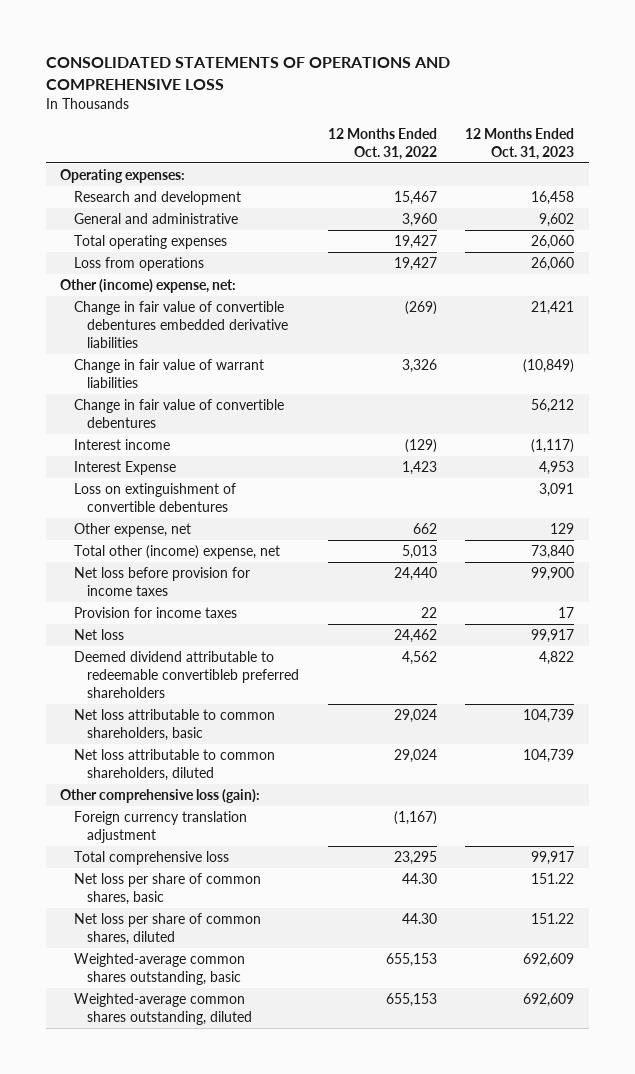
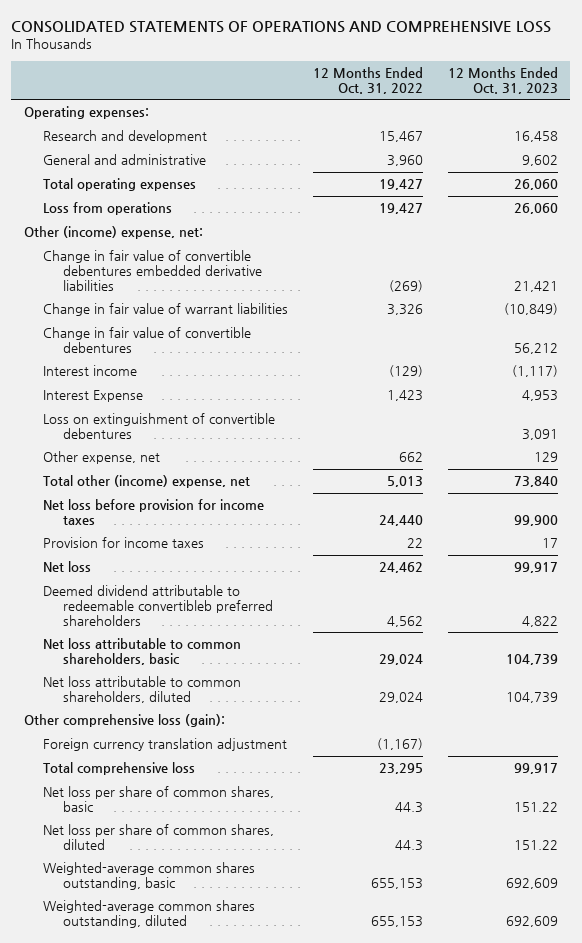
[401,873,437,885] 44.30 -> [395,802,424,814] 44.3
[401,913,437,925] 44.30 -> [395,840,424,852] 44.3

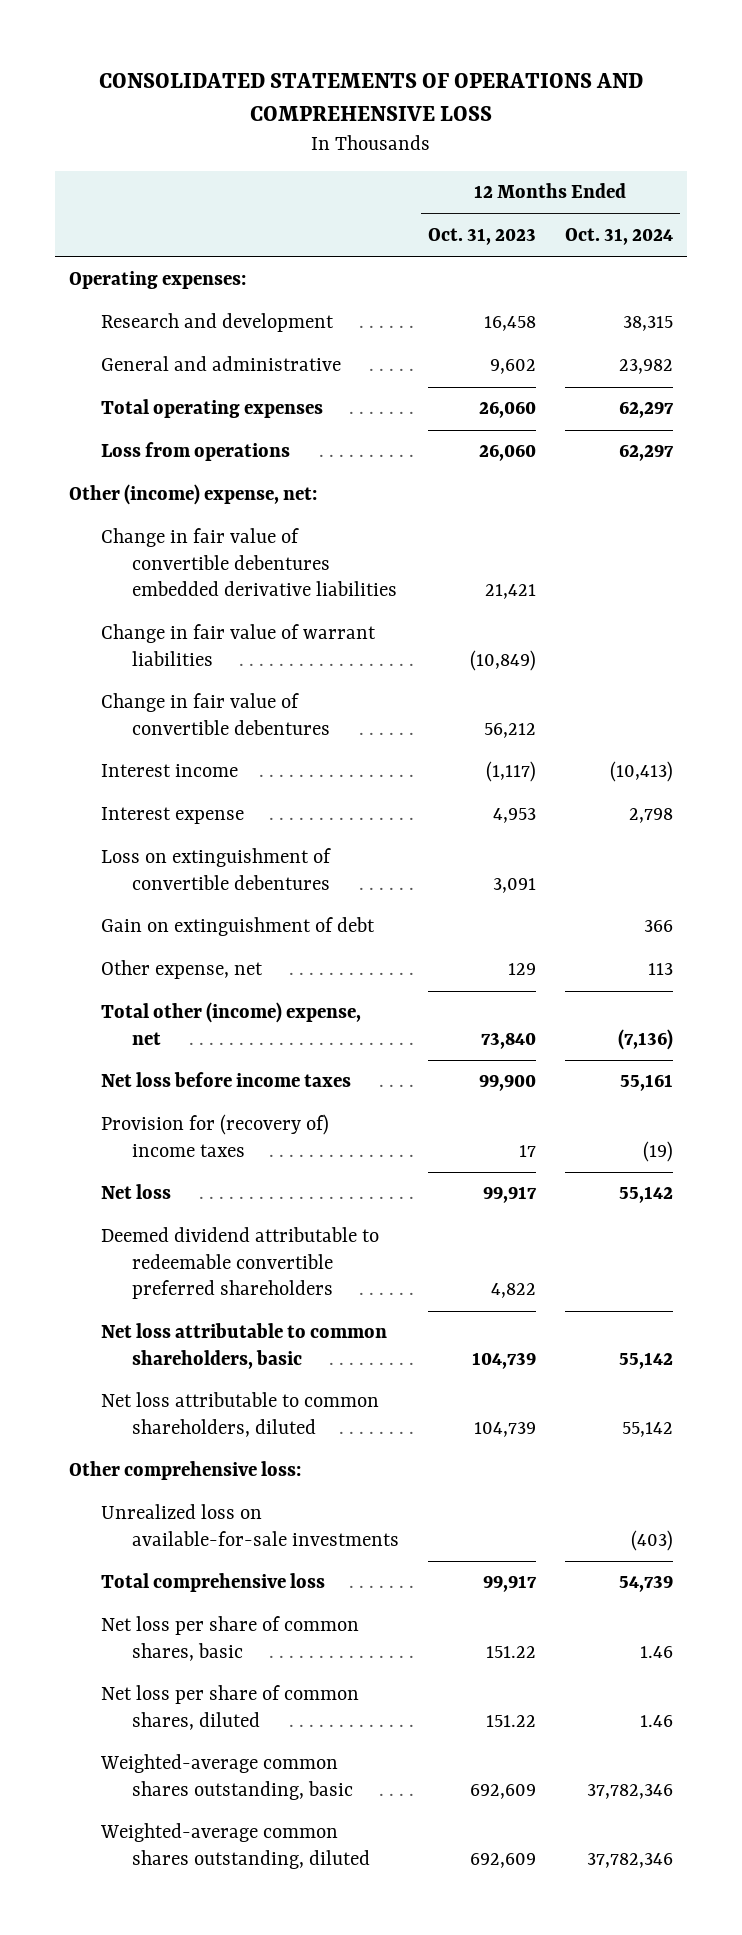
[313,66,424,94] 12 Months Ended Oct. 31, 2022 -> none
none -> [564,228,673,246] Oct. 31, 2024
[43,390,144,403] Interest Expense -> [100,807,244,825] Interest expense
none -> [100,917,375,937] Gain on extinguishment of debt
[43,499,265,526] Net loss before provision for income taxes -> [100,1072,351,1088] Net loss before income taxes
[43,537,205,549] Provision for income taxes -> [100,1114,329,1157] Provision for (recovery of) income taxes
[43,585,273,626] Deemed dividend attributable to redeemable convertibleb preferred shareholders -> [100,1227,379,1300] Deemed dividend attributable to redeemable convertible preferred shareholders
[43,738,288,752] Foreign currency translation adjustment -> none
[23,714,225,728] Other comprehensive loss (gain): -> [69,1461,302,1481] Other comprehensive loss:
none -> [100,1504,400,1546] Unrealized loss on available-for-sale investments

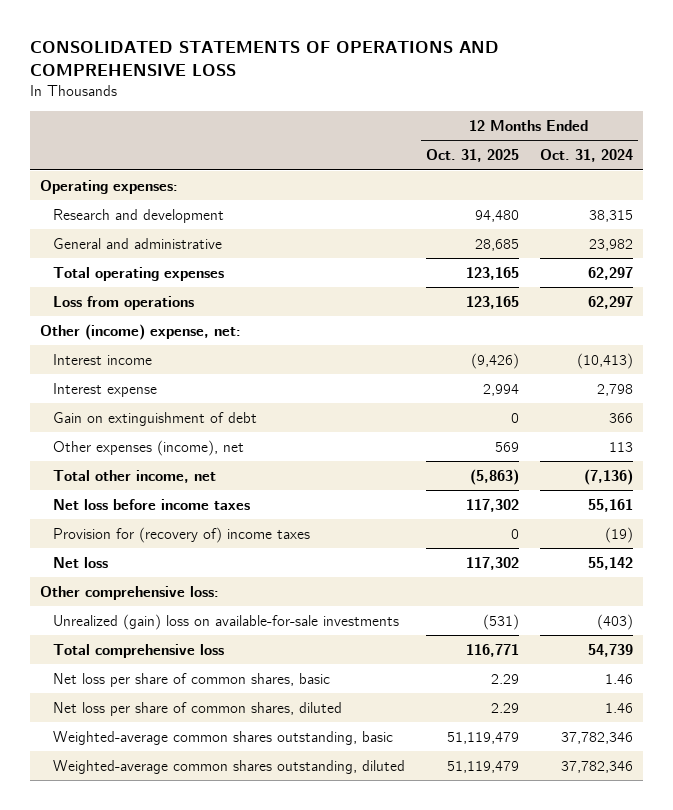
[428,228,537,246] Oct. 31, 2023 -> none
none -> [425,149,519,163] Oct. 31, 2025
[100,528,398,597] Change in fair value of convertible debentures embedded derivative liabilities -> none
[100,624,376,666] Change in fair value of warrant liabilities -> none
[100,693,331,735] Change in fair value of convertible debentures -> none
[100,848,331,890] Loss on extinguishment of convertible debentures -> none
[100,960,263,980] Other expense, net -> [53,439,245,456] Other expenses (income), net
[100,1002,361,1045] Total other (income) expense, net -> [53,469,217,483] Total other income, net
[100,1227,379,1300] Deemed dividend attributable to redeemable convertible preferred shareholders -> none
[100,1323,387,1369] Net loss attributable to common shareholders, basic -> none
[100,1392,379,1437] Net loss attributable to common shareholders, diluted -> none
[100,1504,400,1546] Unrealized loss on available-for-sale investments -> [53,613,400,630] Unrealized (gain) loss on available-for-sale investments

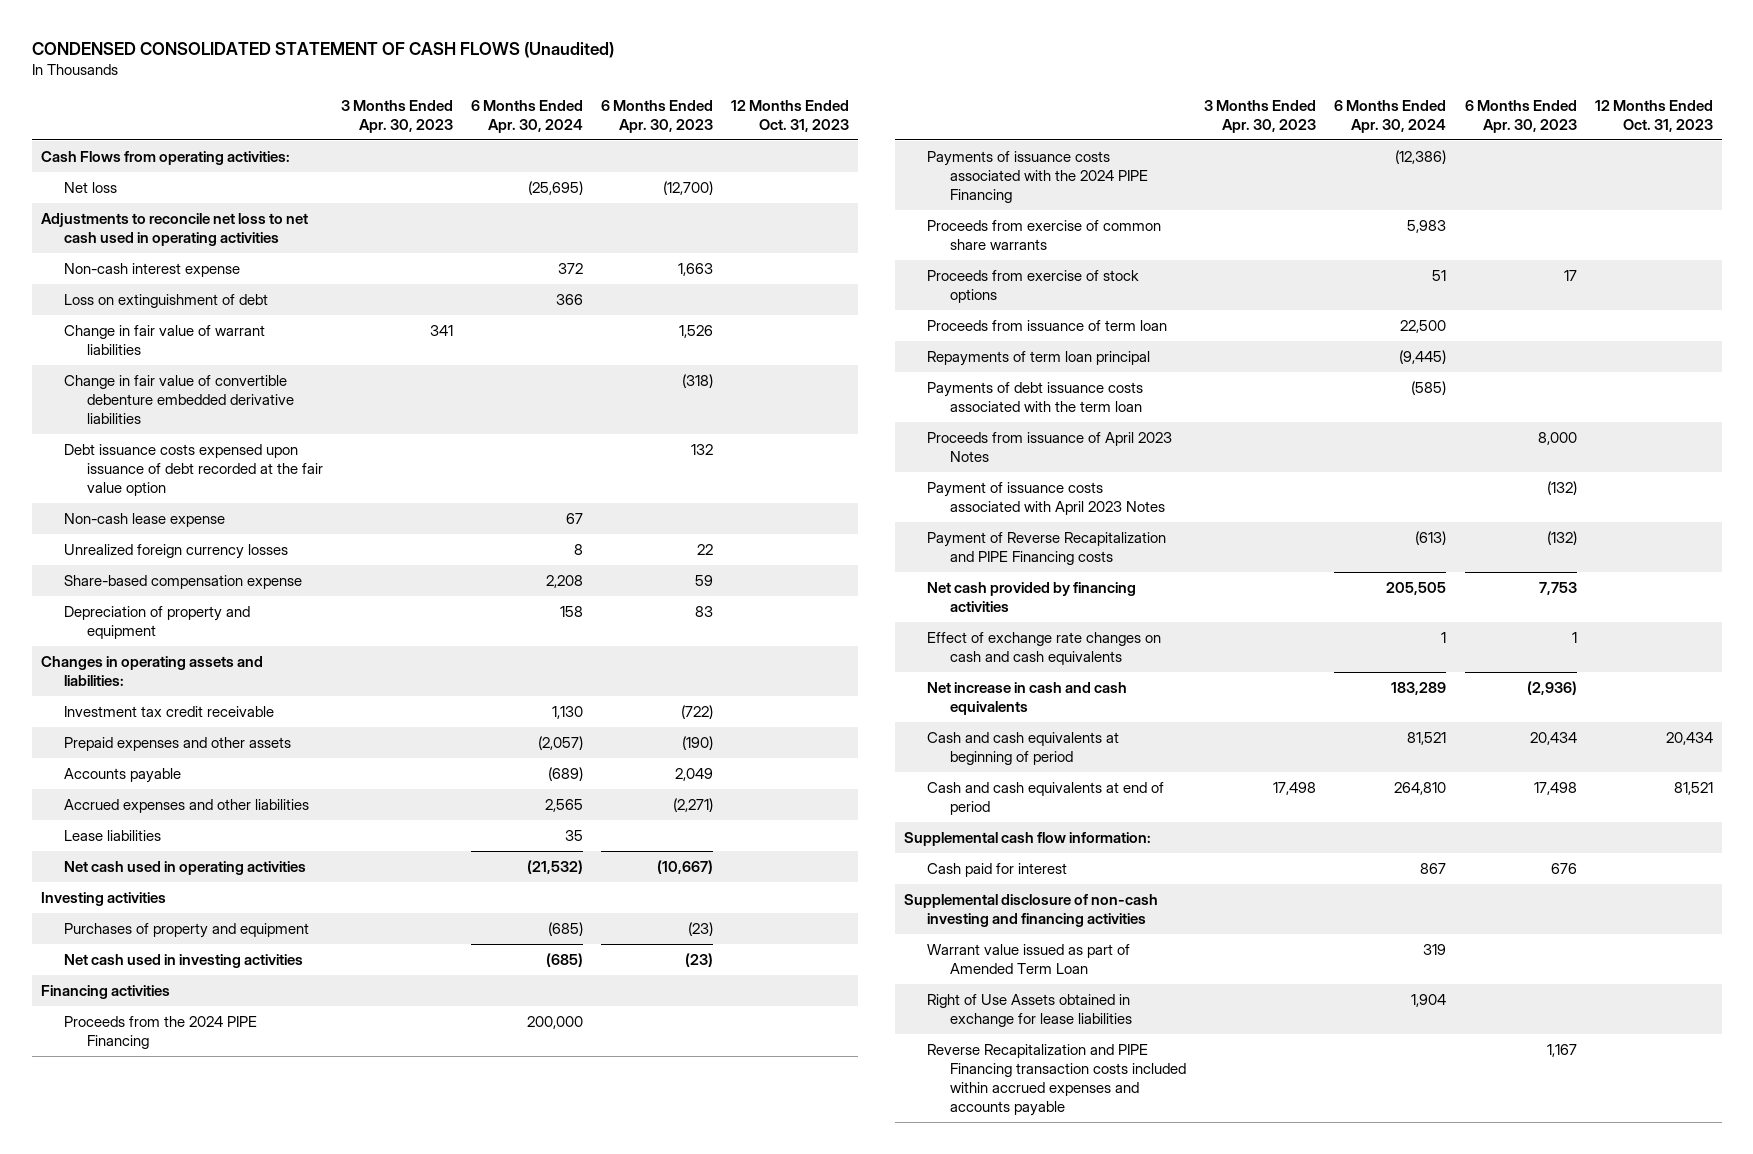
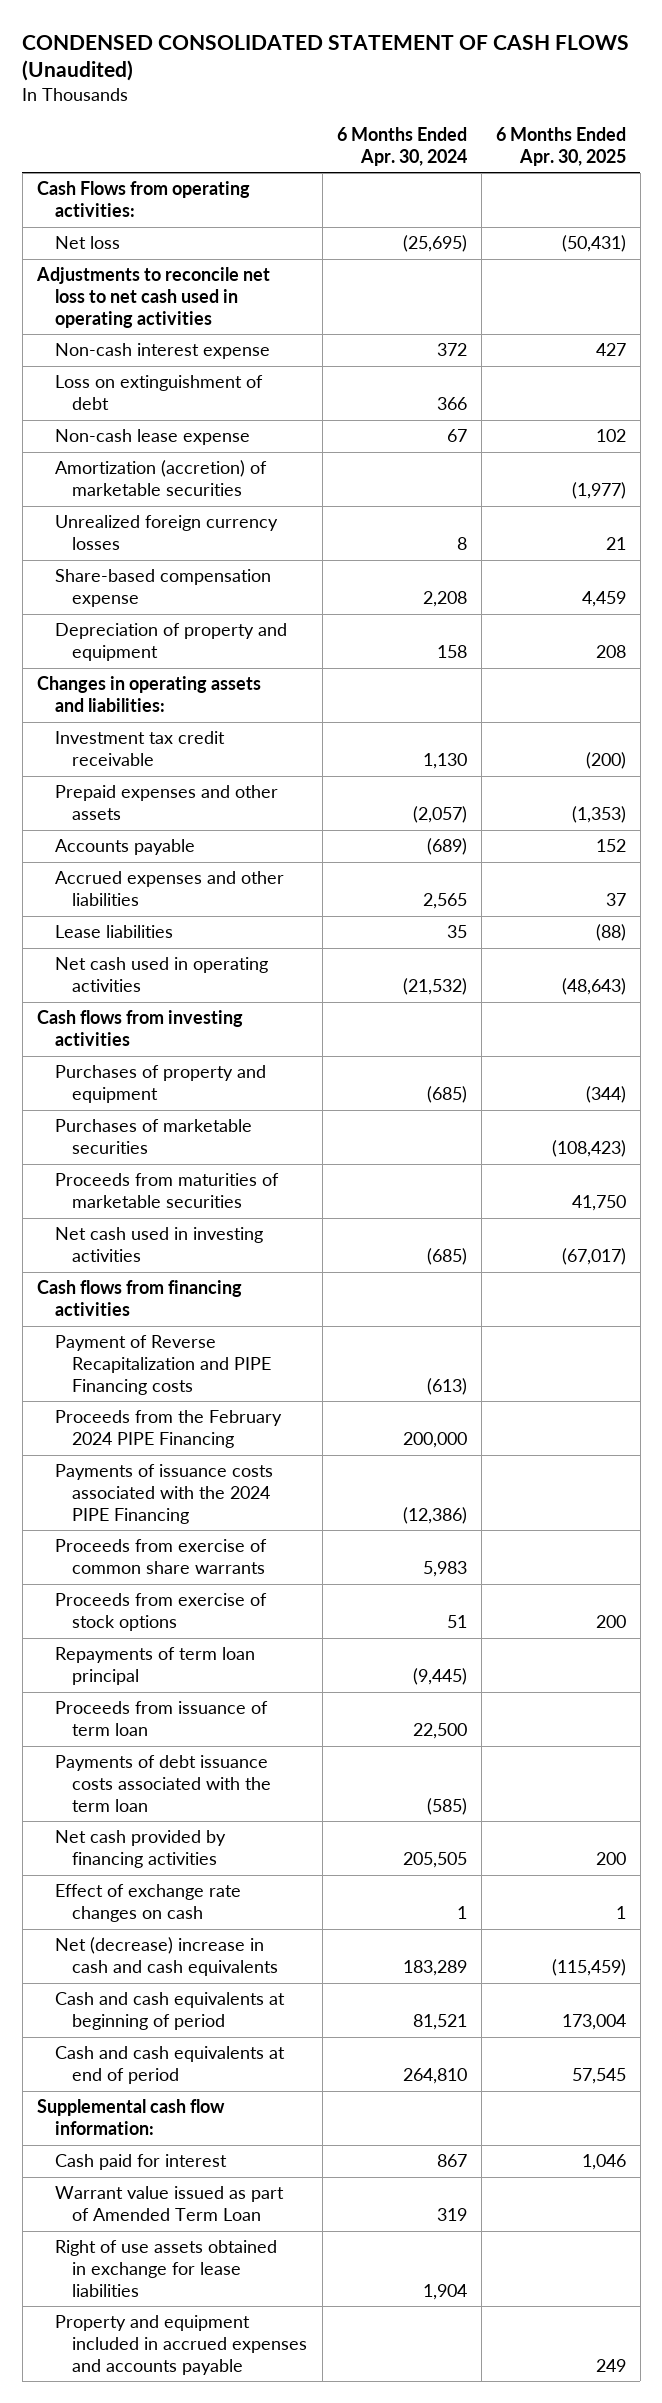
[340,99,453,133] 3 Months Ended Apr. 30, 2023 -> none
[600,99,713,133] 6 Months Ended Apr. 30, 2023 -> none
[730,99,849,132] 12 Months Ended Oct. 31, 2023 -> none
none -> [495,126,626,166] 6 Months Ended Apr. 30, 2025
[63,324,265,356] Change in fair value of warrant liabilities -> none
[63,374,294,425] Change in fair value of convertible debenture embedded derivative liabilities -> none
[63,443,323,497] Debt issuance costs expensed upon issuance of debt recorded at the fair value option -> none
none -> [54,460,267,497] Amortization (accretion) of marketable securities
[40,891,166,906] Investing activities -> [36,1010,243,1047] Cash flows from investing activities
none -> [54,1119,252,1155] Purchases of marketable securities
none -> [54,1173,279,1209] Proceeds from maturities of marketable securities
[40,984,170,999] Financing activities -> [36,1280,242,1317] Cash flows from financing activities
[927,531,1167,566] Payment of Reverse Recapitalization and PIPE Financing costs -> [54,1335,272,1395] Payment of Reverse Recapitalization and PIPE Financing costs
[63,1015,257,1050] Proceeds from the 2024 PIPE Financing -> [54,1410,282,1449] Proceeds from the February 2024 PIPE Financing
[927,319,1168,331] Proceeds from issuance of term loan -> [54,1701,268,1737] Proceeds from issuance of term loan
[927,431,1173,463] Proceeds from issuance of April 2023 Notes -> none
[927,481,1166,516] Payment of issuance costs associated with April 2023 Notes -> none
[927,631,1162,666] Effect of exchange rate changes on cash and cash equivalents -> [54,1884,241,1923] Effect of exchange rate changes on cash
[927,681,1128,716] Net increase in cash and cash equivalents -> [54,1937,279,1977] Net (decrease) increase in cash and cash equivalents
[904,893,1159,928] Supplemental disclosure of non-cash investing and financing activities -> none
[927,1043,1187,1117] Reverse Recapitalization and PIPE Financing transaction costs included within accrued expenses and accounts payable -> none
[927,993,1133,1028] Right of Use Assets obtained in exchange for lease liabilities -> [54,2240,277,2297] Right of use assets obtained in exchange for lease liabilities
none -> [54,2315,308,2375] Property and equipment included in accrued expenses and accounts payable

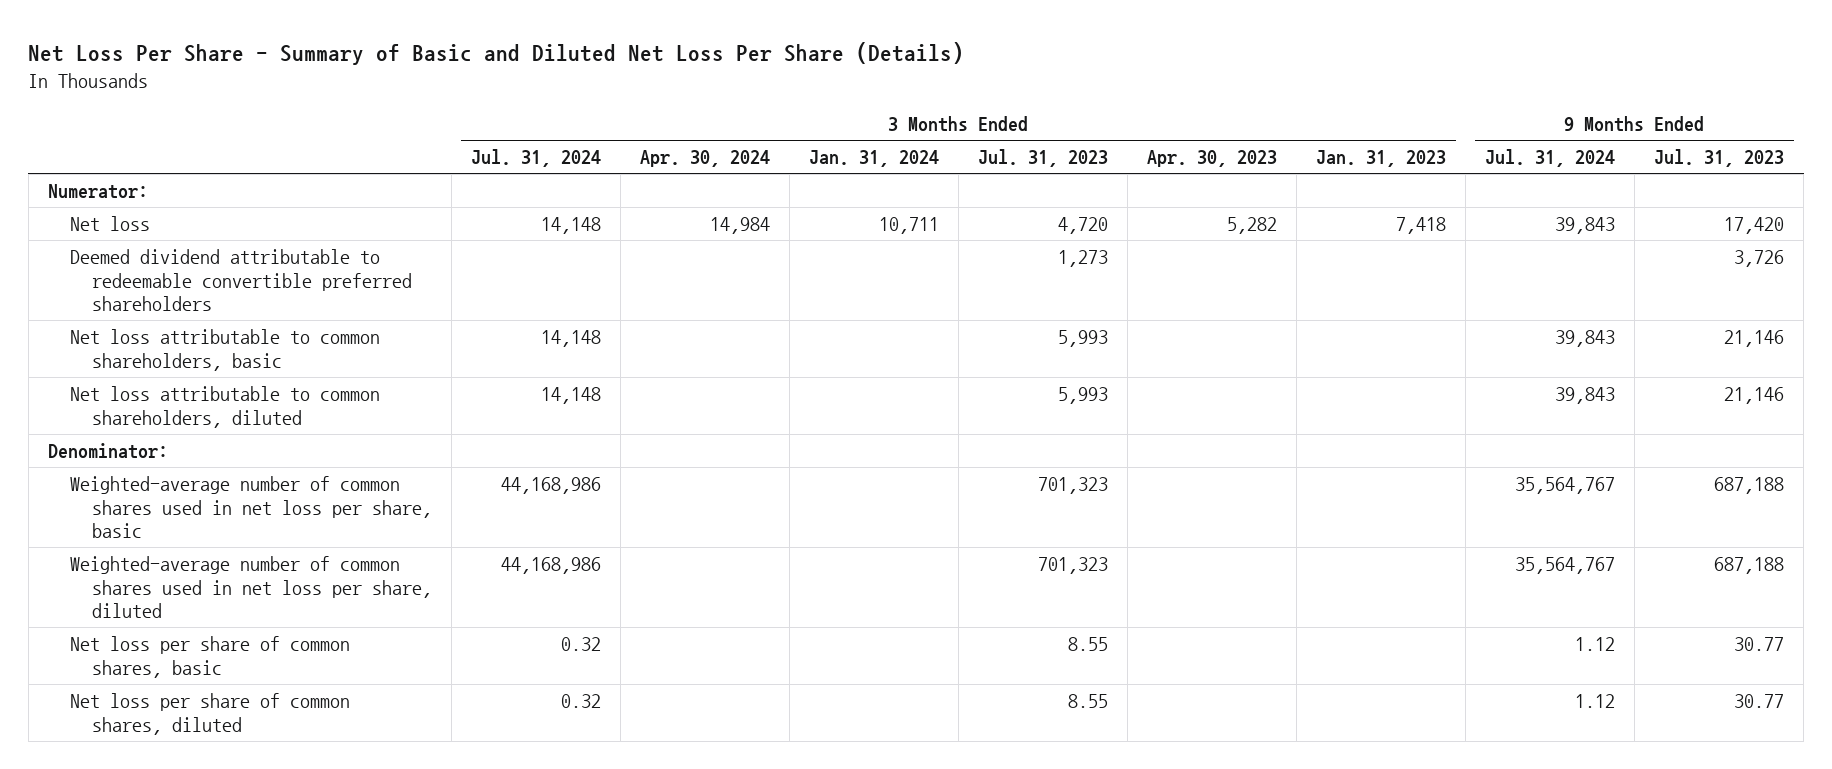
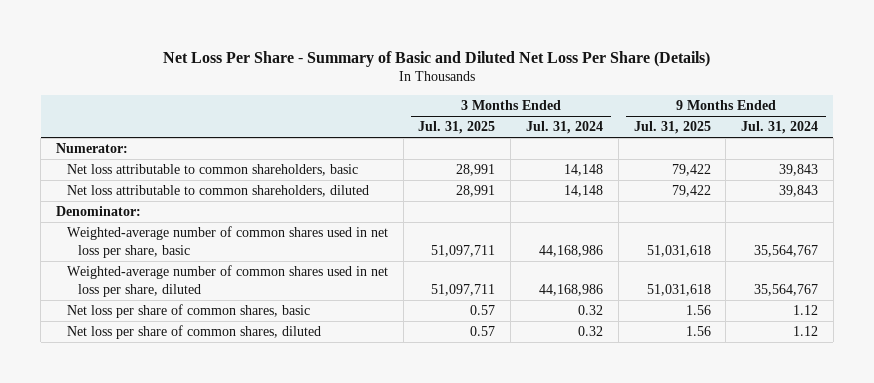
[639,150,770,168] Apr. 30, 2024 -> none
[808,150,939,168] Jan. 31, 2024 -> none
[977,149,1108,168] Jul. 31, 2023 -> none
[1146,150,1277,168] Apr. 30, 2023 -> none
[1315,150,1446,168] Jan. 31, 2023 -> none
[1654,149,1785,168] Jul. 31, 2023 -> none
none -> [418,121,496,135] Jul. 31, 2025
none -> [633,121,711,135] Jul. 31, 2025
[69,216,150,232] Net loss -> none
[69,249,412,312] Deemed dividend attributable to redeemable convertible preferred shareholders -> none

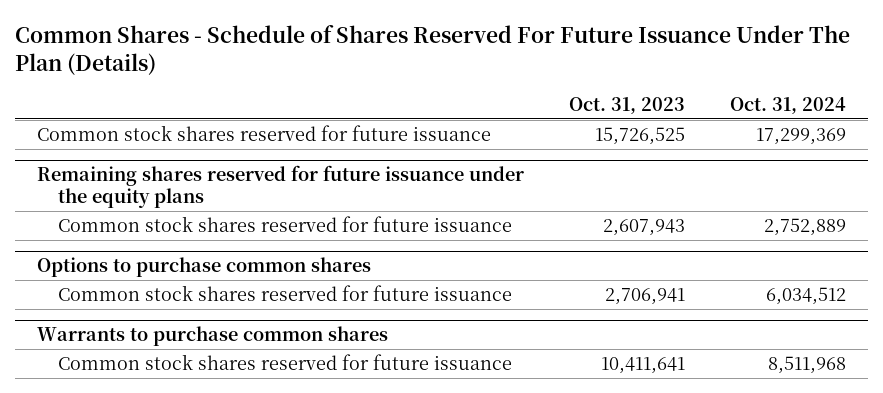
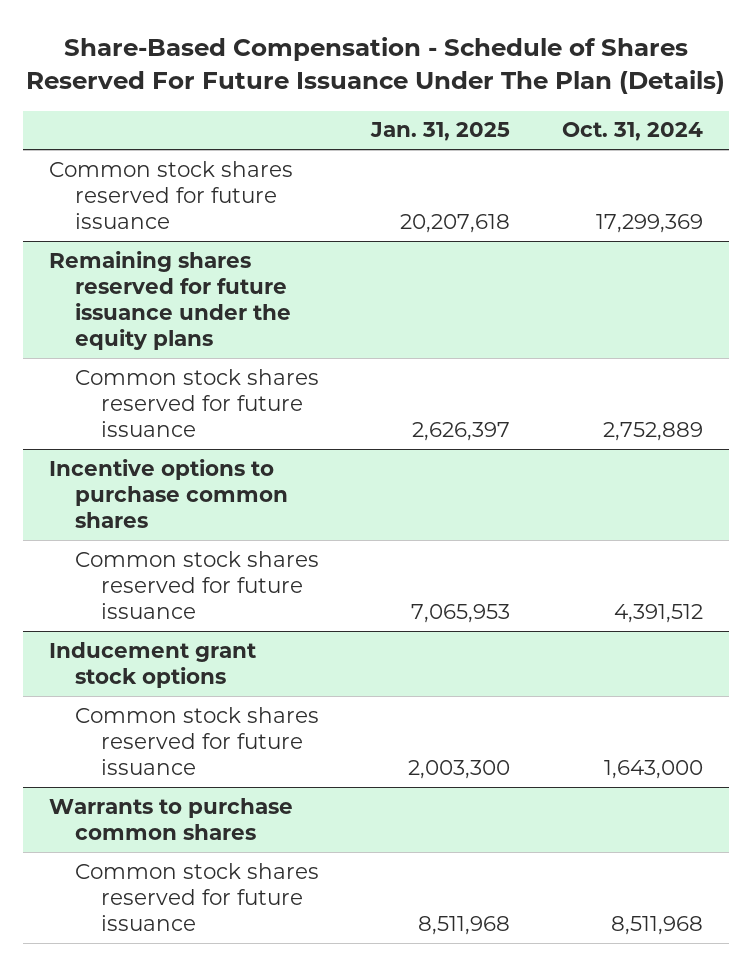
[14,24,850,76] Common Shares - Schedule of Shares Reserved For Future Issuance Under The Plan (Details) -> [25,36,725,95] Share-Based Compensation - Schedule of Shares Reserved For Future Issuance Under The Plan (Details)
[568,96,685,114] Oct. 31, 2023 -> none
none -> [369,122,510,142] Jan. 31, 2025
[37,257,372,278] Options to purchase common shares -> [48,458,288,529] Incentive options to purchase common shares
[765,287,846,306] 6,034,512 -> [613,604,703,624] 4,391,512
none -> [48,641,256,688] Inducement grant stock options
none -> [74,706,319,776] Common stock shares reserved for future issuance

